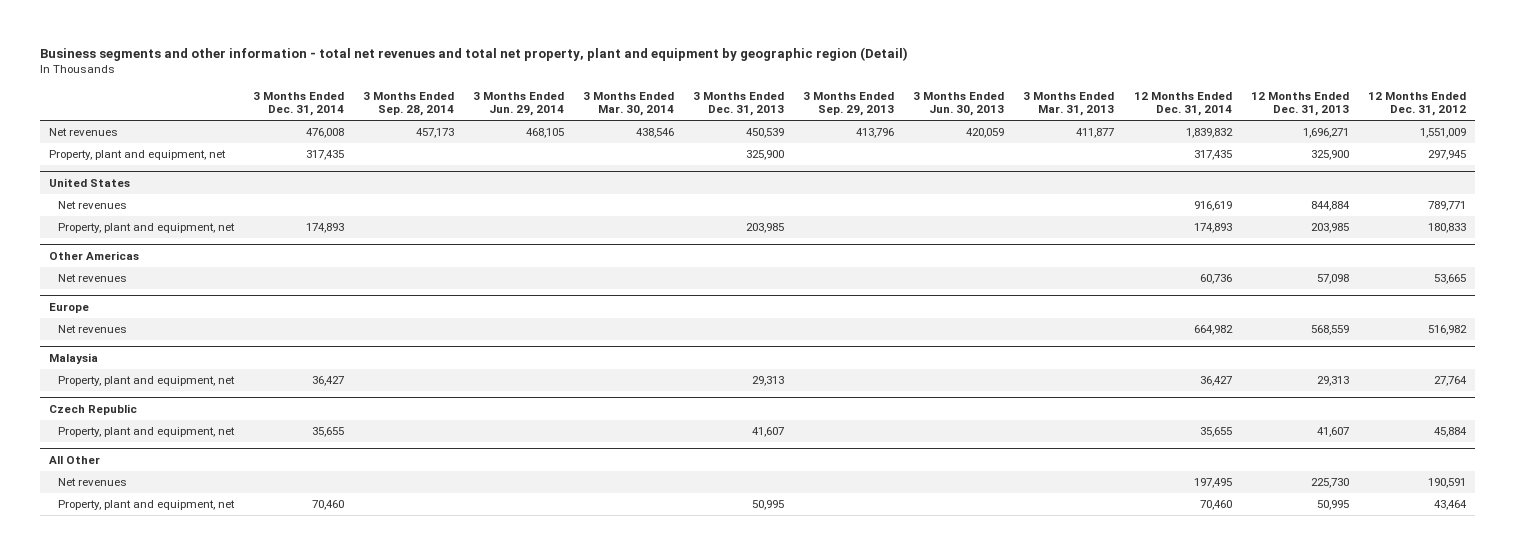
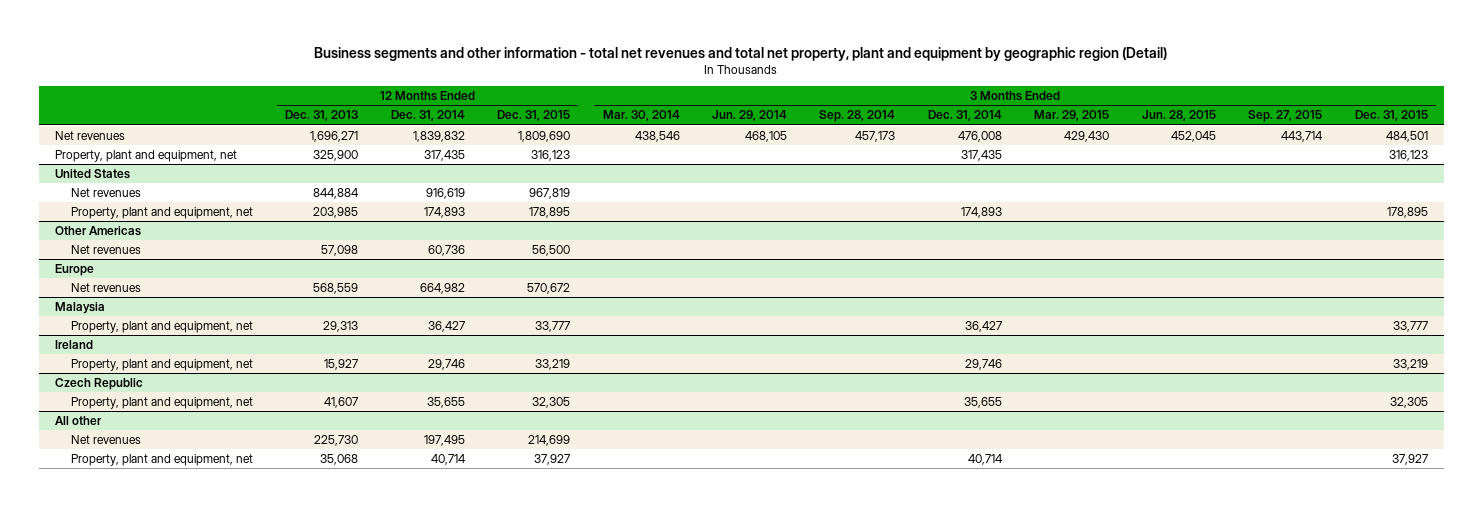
[693,91,785,117] 3 Months Ended Dec. 31, 2013 -> none
[803,91,895,117] 3 Months Ended Sep. 29, 2013 -> none
[913,91,1005,117] 3 Months Ended Jun. 30, 2013 -> none
[1023,91,1115,117] 3 Months Ended Mar. 31, 2013 -> none
[1367,91,1466,117] 12 Months Ended Dec. 31, 2012 -> none
none -> [497,110,571,122] Dec. 31, 2015
none -> [1034,110,1110,122] Mar. 29, 2015
none -> [1141,110,1216,122] Jun. 28, 2015
none -> [1248,110,1323,123] Sep. 27, 2015
none -> [1354,110,1428,122] Dec. 31, 2015
none -> [54,339,93,349] Ireland
none -> [70,358,253,371] Property, plant and equipment, net
[49,455,101,464] All Other -> [54,415,102,425] All other
[311,500,344,511] 70,460 -> [967,453,1003,465] 40,714
[1199,500,1232,511] 70,460 -> [430,453,466,465] 40,714
[1316,500,1349,511] 50,995 -> [320,453,359,465] 35,068

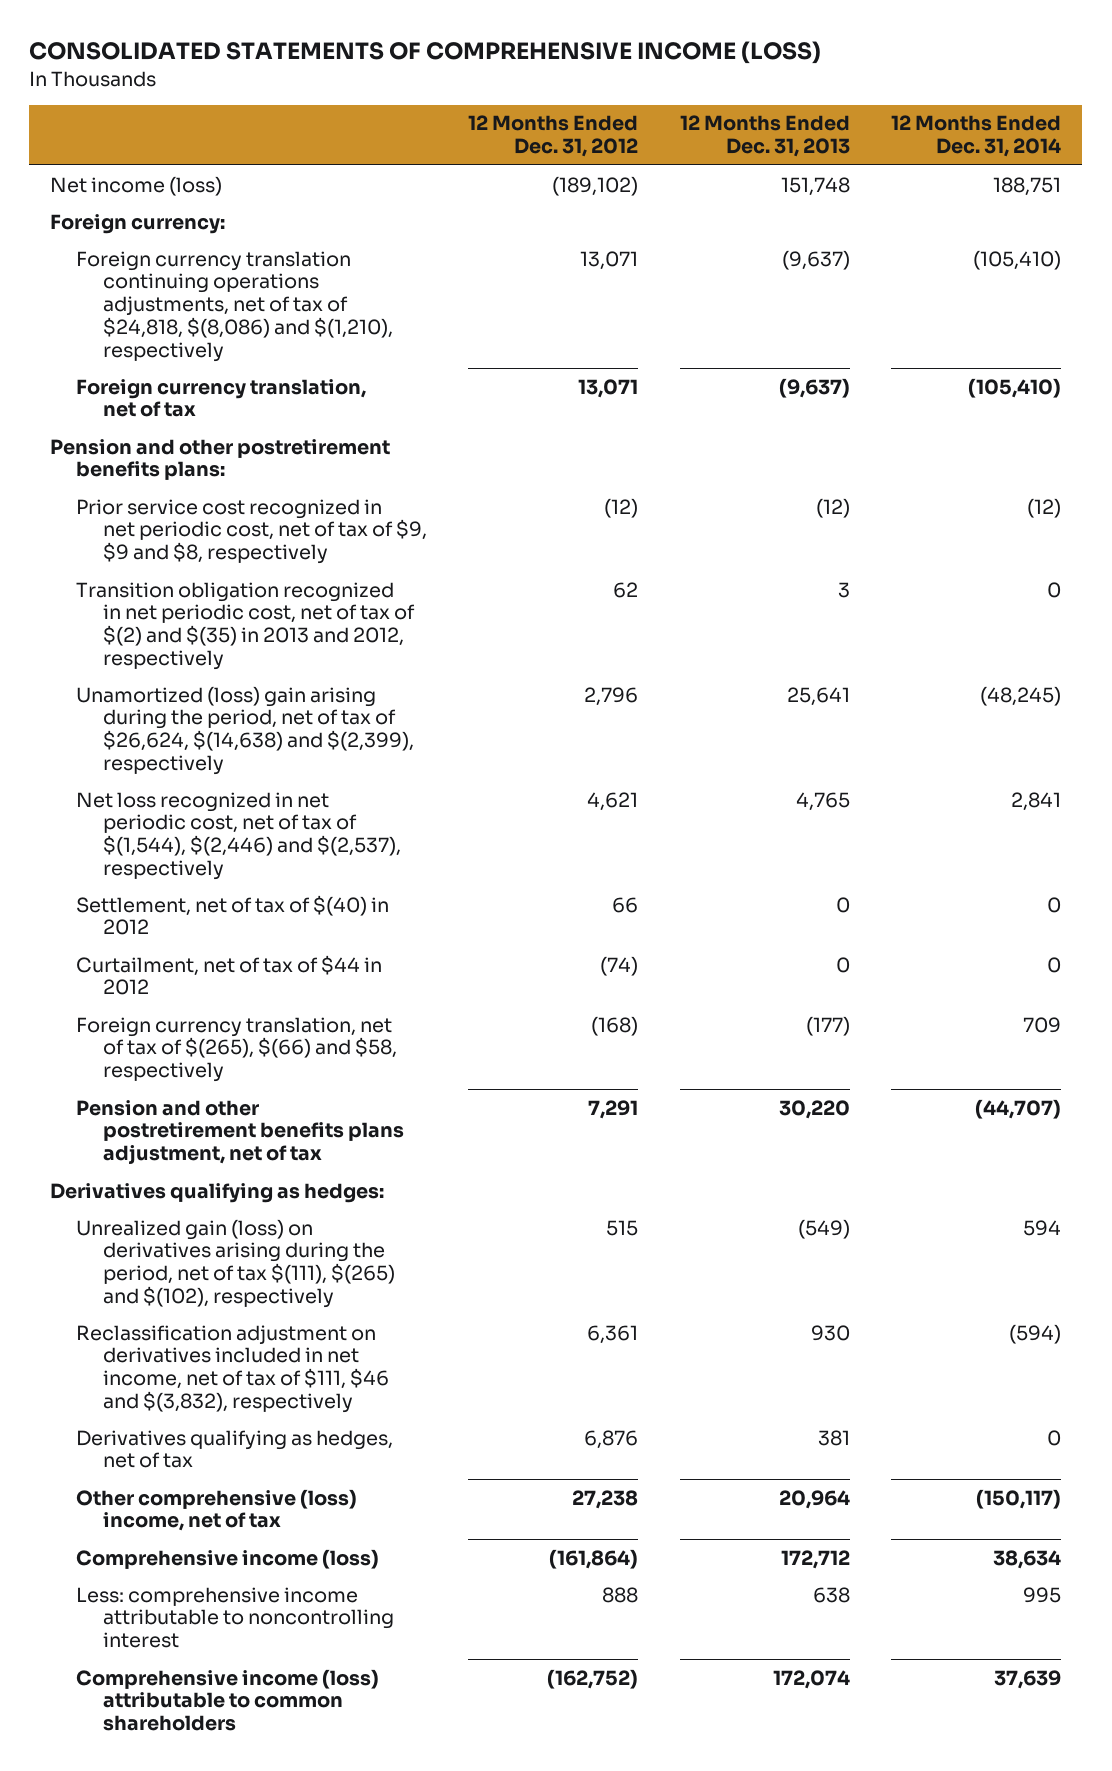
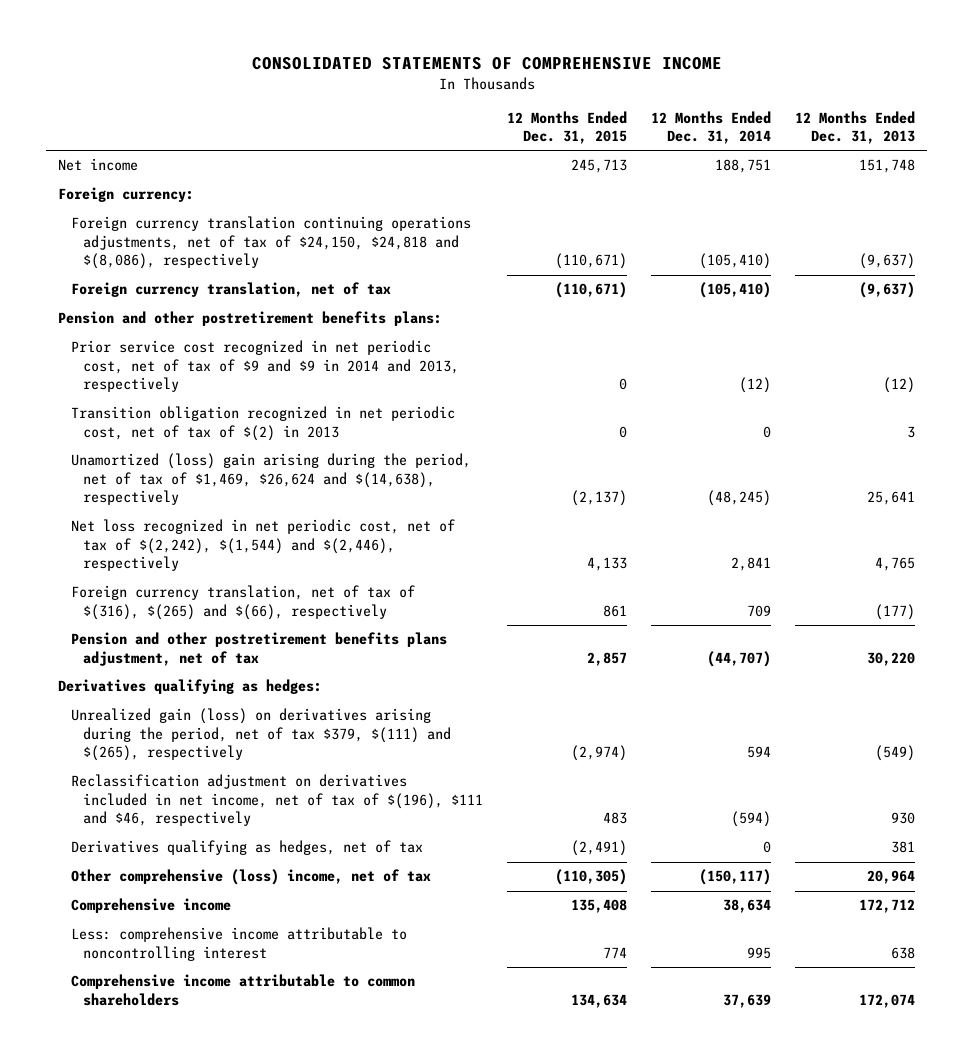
[29,41,822,65] CONSOLIDATED STATEMENTS OF COMPREHENSIVE INCOME (LOSS) -> [251,56,722,70] CONSOLIDATED STATEMENTS OF COMPREHENSIVE INCOME
[468,115,639,158] 12 Months Ended Dec. 31, 2012 -> none
none -> [506,110,627,145] 12 Months Ended Dec. 31, 2015
[50,175,223,196] Net income (loss) -> [58,158,139,172] Net income
[76,250,393,362] Foreign currency translation continuing operations adjustments, net of tax of $24,818, $(8,086) and $(1,210), respectively -> [70,216,471,270] Foreign currency translation continuing operations adjustments, net of tax of $24,150, $24,818 and $(8,086), respectively
[76,894,390,936] Settlement, net of tax of $(40) in 2012 -> none
[76,954,383,996] Curtailment, net of tax of $44 in 2012 -> none
[76,498,427,565] Prior service cost recognized in net periodic cost, net of tax of $9, $9 and $8, respectively -> [70,340,459,393] Prior service cost recognized in net periodic cost, net of tax of $9 and $9 in 2014 and 2013, respectively
[76,581,415,671] Transition obligation recognized in net periodic cost, net of tax of $(2) and $(35) in 2013 and 2012, respectively -> [70,406,455,441] Transition obligation recognized in net periodic cost, net of tax of $(2) in 2013
[76,685,414,776] Unamortized (loss) gain arising during the period, net of tax of $26,624, $(14,638) and $(2,399), respectively -> [70,453,471,506] Unamortized (loss) gain arising during the period, net of tax of $1,469, $26,624 and $(14,638), respectively
[76,791,401,881] Net loss recognized in net periodic cost, net of tax of $(1,544), $(2,446) and $(2,537), respectively -> [70,519,455,572] Net loss recognized in net periodic cost, net of tax of $(2,242), $(1,544) and $(2,446), respectively
[76,1016,397,1083] Foreign currency translation, net of tax of $(265), $(66) and $58, respectively -> [70,585,415,620] Foreign currency translation, net of tax of $(316), $(265) and $(66), respectively
[76,1218,395,1309] Unrealized gain (loss) on derivatives arising during the period, net of tax $(111), $(265) and $(102), respectively -> [70,708,451,762] Unrealized gain (loss) on derivatives arising during the period, net of tax $379, $(111) and $(265), respectively
[76,1324,389,1414] Reclassification adjustment on derivatives included in net income, net of tax of $111, $46 and $(3,832), respectively -> [70,774,483,827] Reclassification adjustment on derivatives included in net income, net of tax of $(196), $111 and $46, respectively
[76,1548,380,1569] Comprehensive income (loss) -> [70,898,231,914] Comprehensive income
[76,1668,380,1732] Comprehensive income (loss) attributable to common shareholders -> [70,974,415,1006] Comprehensive income attributable to common shareholders

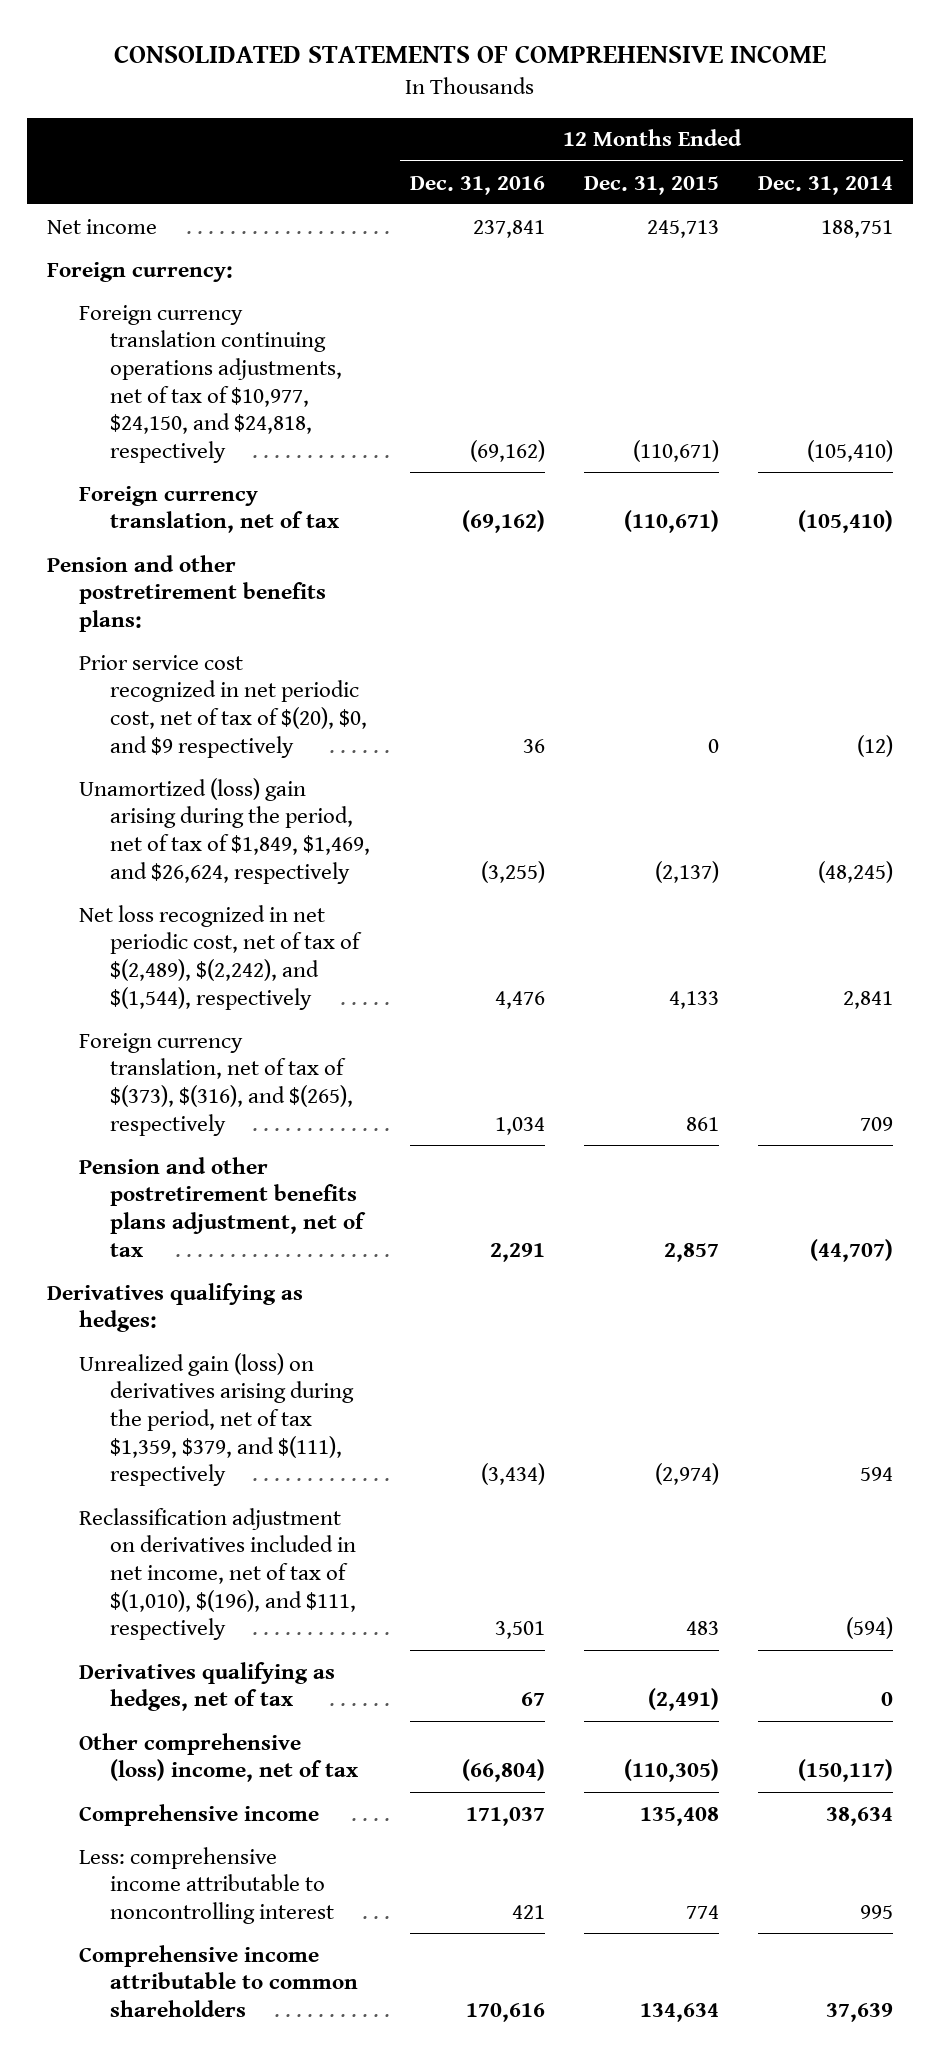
[794,110,915,145] 12 Months Ended Dec. 31, 2013 -> none
none -> [409,175,545,195] Dec. 31, 2016
[70,216,471,270] Foreign currency translation continuing operations adjustments, net of tax of $24,150, $24,818 and $(8,086), respectively -> [78,304,343,464] Foreign currency translation continuing operations adjustments, net of tax of $10,977, $24,150, and $24,818, respectively
[70,406,455,441] Transition obligation recognized in net periodic cost, net of tax of $(2) in 2013 -> none
[70,340,459,393] Prior service cost recognized in net periodic cost, net of tax of $9 and $9 in 2014 and 2013, respectively -> [78,654,368,758] Prior service cost recognized in net periodic cost, net of tax of $(20), $0, and $9 respectively
[70,453,471,506] Unamortized (loss) gain arising during the period, net of tax of $1,469, $26,624 and $(14,638), respectively -> [78,777,371,884] Unamortized (loss) gain arising during the period, net of tax of $1,849, $1,469, and $26,624, respectively
[70,519,455,572] Net loss recognized in net periodic cost, net of tax of $(2,242), $(1,544) and $(2,446), respectively -> [78,904,363,1010] Net loss recognized in net periodic cost, net of tax of $(2,489), $(2,242), and $(1,544), respectively
[70,585,415,620] Foreign currency translation, net of tax of $(316), $(265) and $(66), respectively -> [78,1032,354,1136] Foreign currency translation, net of tax of $(373), $(316), and $(265), respectively
[70,708,451,762] Unrealized gain (loss) on derivatives arising during the period, net of tax $379, $(111) and $(265), respectively -> [78,1352,355,1487] Unrealized gain (loss) on derivatives arising during the period, net of tax $1,359, $379, and $(111), respectively
[70,774,483,827] Reclassification adjustment on derivatives included in net income, net of tax of $(196), $111 and $46, respectively -> [78,1507,357,1641] Reclassification adjustment on derivatives included in net income, net of tax of $(1,010), $(196), and $111, respectively

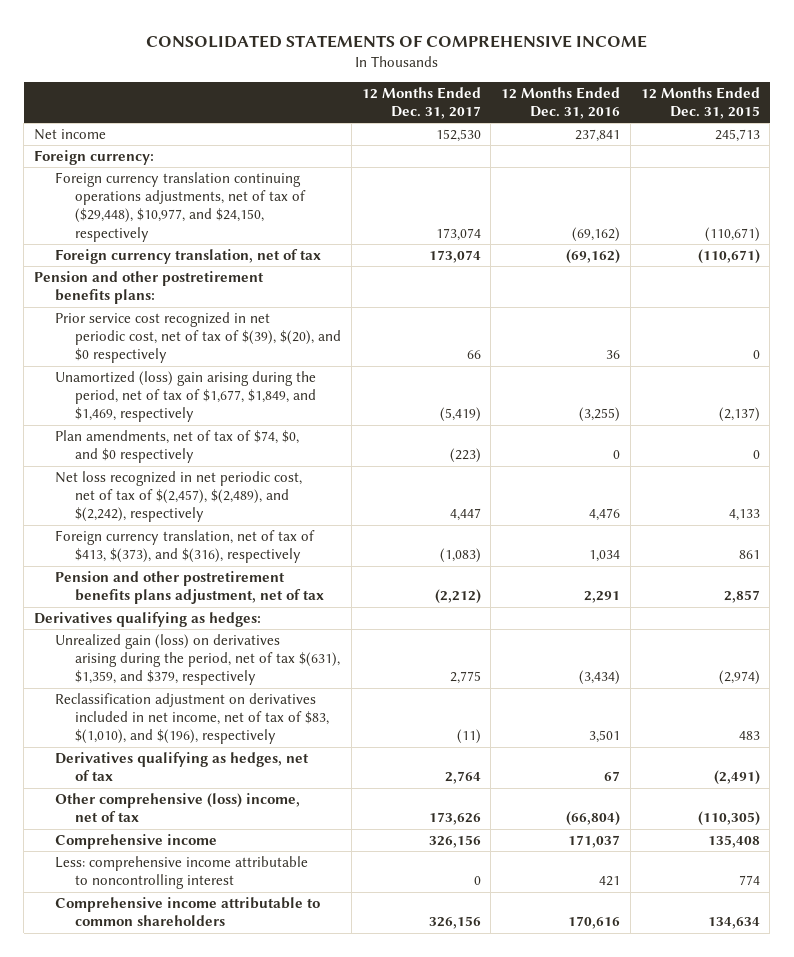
[758,175,894,195] Dec. 31, 2014 -> none
none -> [361,86,481,120] 12 Months Ended Dec. 31, 2017
[78,304,343,464] Foreign currency translation continuing operations adjustments, net of tax of $10,977, $24,150, and $24,818, respectively -> [54,172,306,242] Foreign currency translation continuing operations adjustments, net of tax of ($29,448), $10,977, and $24,150, respectively
[78,654,368,758] Prior service cost recognized in net periodic cost, net of tax of $(20), $0, and $9 respectively -> [54,312,341,364] Prior service cost recognized in net periodic cost, net of tax of $(39), $(20), and $0 respectively
[78,777,371,884] Unamortized (loss) gain arising during the period, net of tax of $1,849, $1,469, and $26,624, respectively -> [54,371,316,423] Unamortized (loss) gain arising during the period, net of tax of $1,677, $1,849, and $1,469, respectively
none -> [54,430,299,464] Plan amendments, net of tax of $74, $0, and $0 respectively
[78,904,363,1010] Net loss recognized in net periodic cost, net of tax of $(2,489), $(2,242), and $(1,544), respectively -> [54,471,302,523] Net loss recognized in net periodic cost, net of tax of $(2,457), $(2,489), and $(2,242), respectively
[78,1032,354,1136] Foreign currency translation, net of tax of $(373), $(316), and $(265), respectively -> [54,530,315,564] Foreign currency translation, net of tax of $413, $(373), and $(316), respectively
[78,1352,355,1487] Unrealized gain (loss) on derivatives arising during the period, net of tax $1,359, $379, and $(111), respectively -> [54,634,340,686] Unrealized gain (loss) on derivatives arising during the period, net of tax $(631), $1,359, and $379, respectively
[78,1507,357,1641] Reclassification adjustment on derivatives included in net income, net of tax of $(1,010), $(196), and $111, respectively -> [54,693,329,745] Reclassification adjustment on derivatives included in net income, net of tax of $83, $(1,010), and $(196), respectively

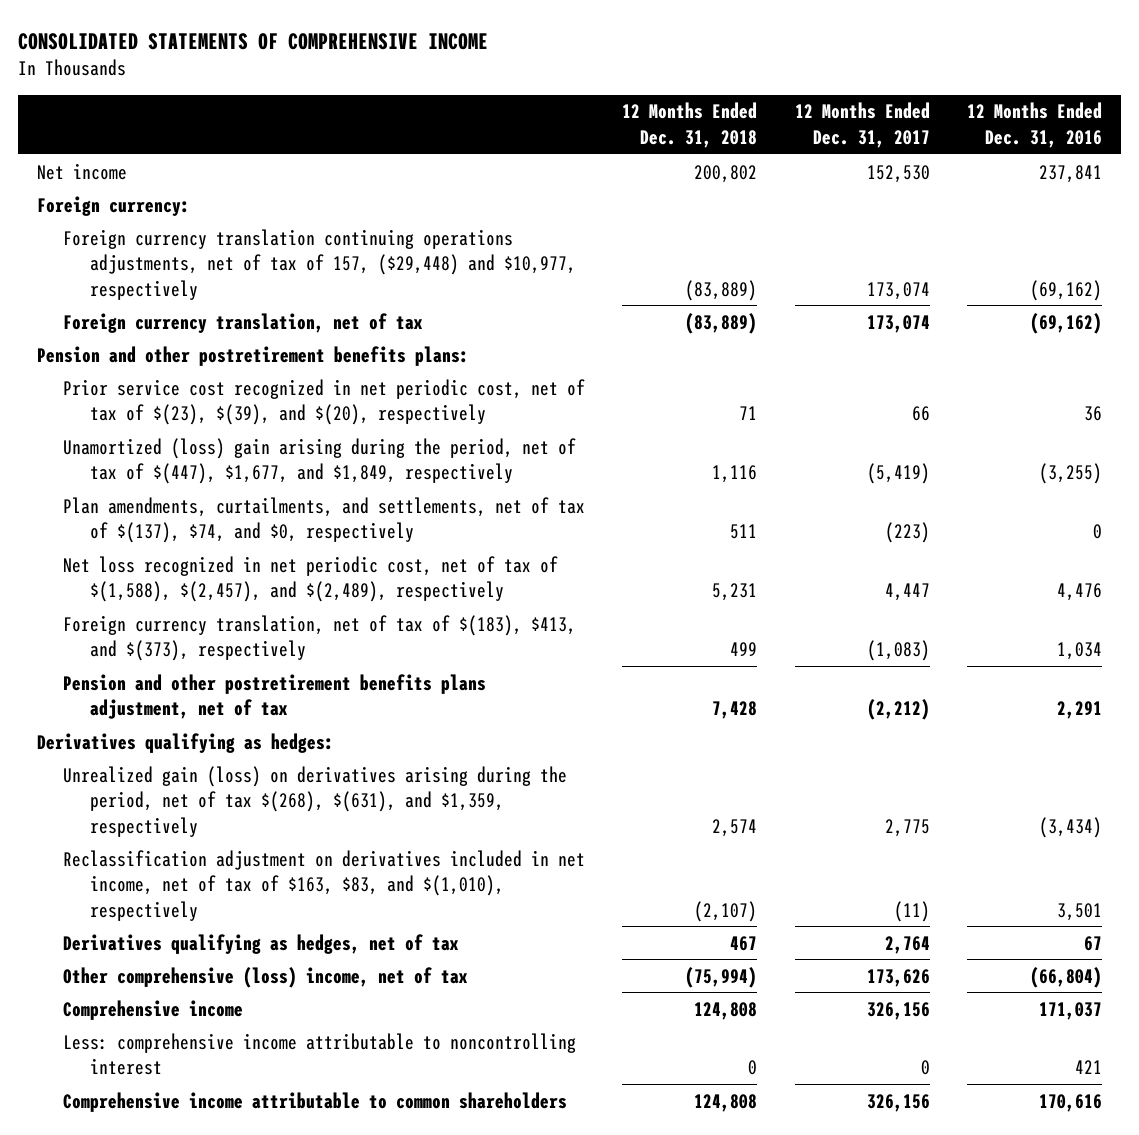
[640,86,760,120] 12 Months Ended Dec. 31, 2015 -> none
none -> [622,102,758,149] 12 Months Ended Dec. 31, 2018
[54,172,306,242] Foreign currency translation continuing operations adjustments, net of tax of ($29,448), $10,977, and $24,150, respectively -> [63,228,576,300] Foreign currency translation continuing operations adjustments, net of tax of 157, ($29,448) and $10,977, respectively
[54,312,341,364] Prior service cost recognized in net periodic cost, net of tax of $(39), $(20), and $0 respectively -> [63,378,586,426] Prior service cost recognized in net periodic cost, net of tax of $(23), $(39), and $(20), respectively
[54,371,316,423] Unamortized (loss) gain arising during the period, net of tax of $1,677, $1,849, and $1,469, respectively -> [63,437,577,485] Unamortized (loss) gain arising during the period, net of tax of $(447), $1,677, and $1,849, respectively
[54,430,299,464] Plan amendments, net of tax of $74, $0, and $0 respectively -> [63,496,586,544] Plan amendments, curtailments, and settlements, net of tax of $(137), $74, and $0, respectively
[54,471,302,523] Net loss recognized in net periodic cost, net of tax of $(2,457), $(2,489), and $(2,242), respectively -> [63,555,559,603] Net loss recognized in net periodic cost, net of tax of $(1,588), $(2,457), and $(2,489), respectively
[54,530,315,564] Foreign currency translation, net of tax of $413, $(373), and $(316), respectively -> [63,614,577,662] Foreign currency translation, net of tax of $(183), $413, and $(373), respectively
[54,634,340,686] Unrealized gain (loss) on derivatives arising during the period, net of tax $(631), $1,359, and $379, respectively -> [63,765,568,837] Unrealized gain (loss) on derivatives arising during the period, net of tax $(268), $(631), and $1,359, respectively
[54,693,329,745] Reclassification adjustment on derivatives included in net income, net of tax of $83, $(1,010), and $(196), respectively -> [63,849,586,921] Reclassification adjustment on derivatives included in net income, net of tax of $163, $83, and $(1,010), respectively

